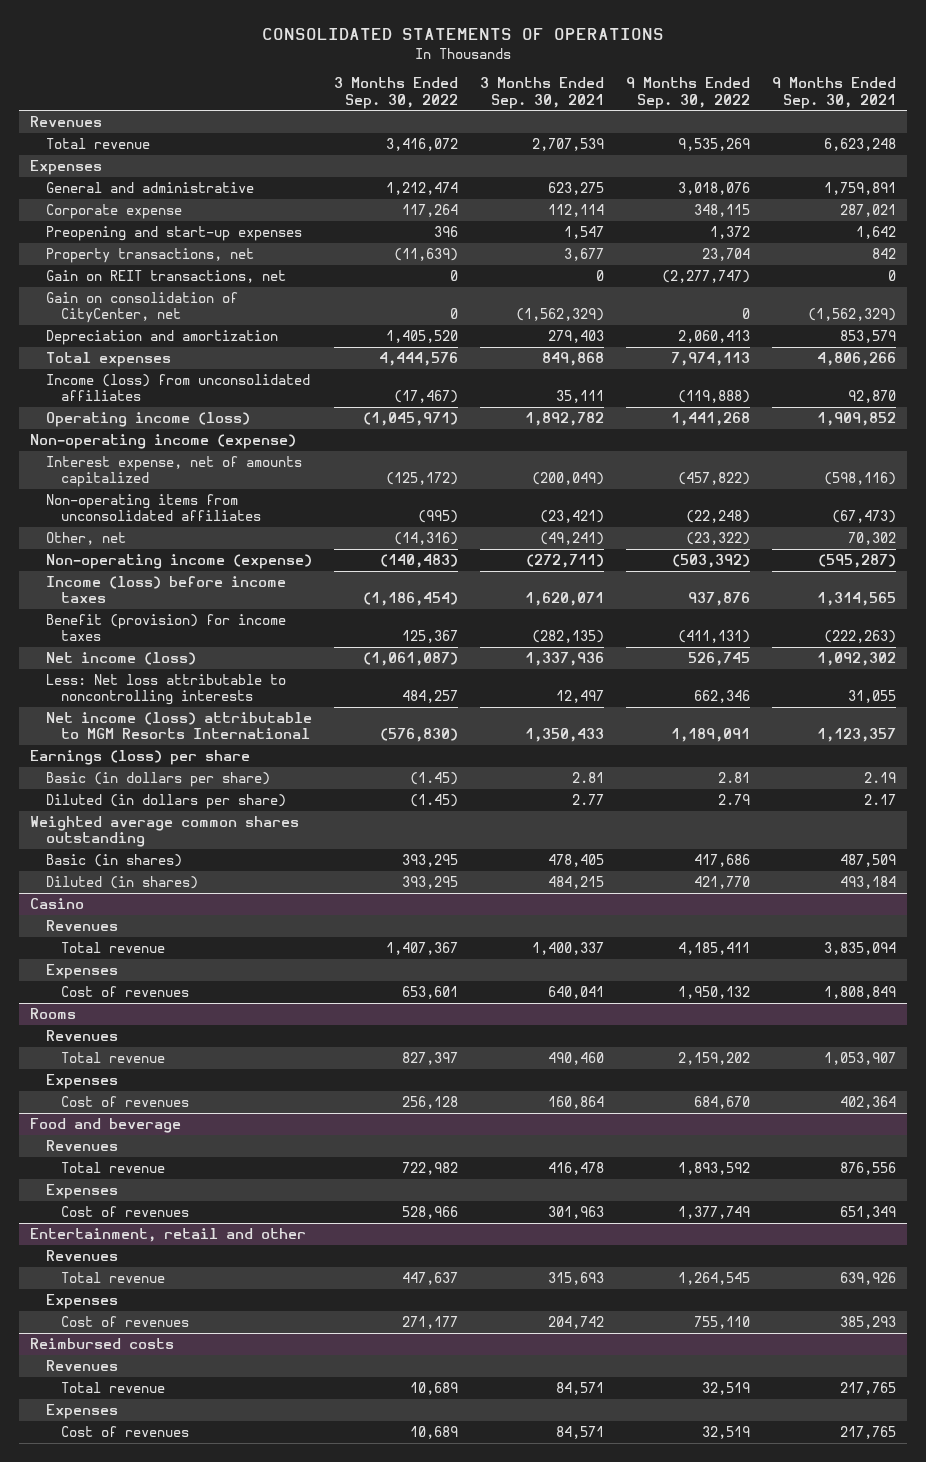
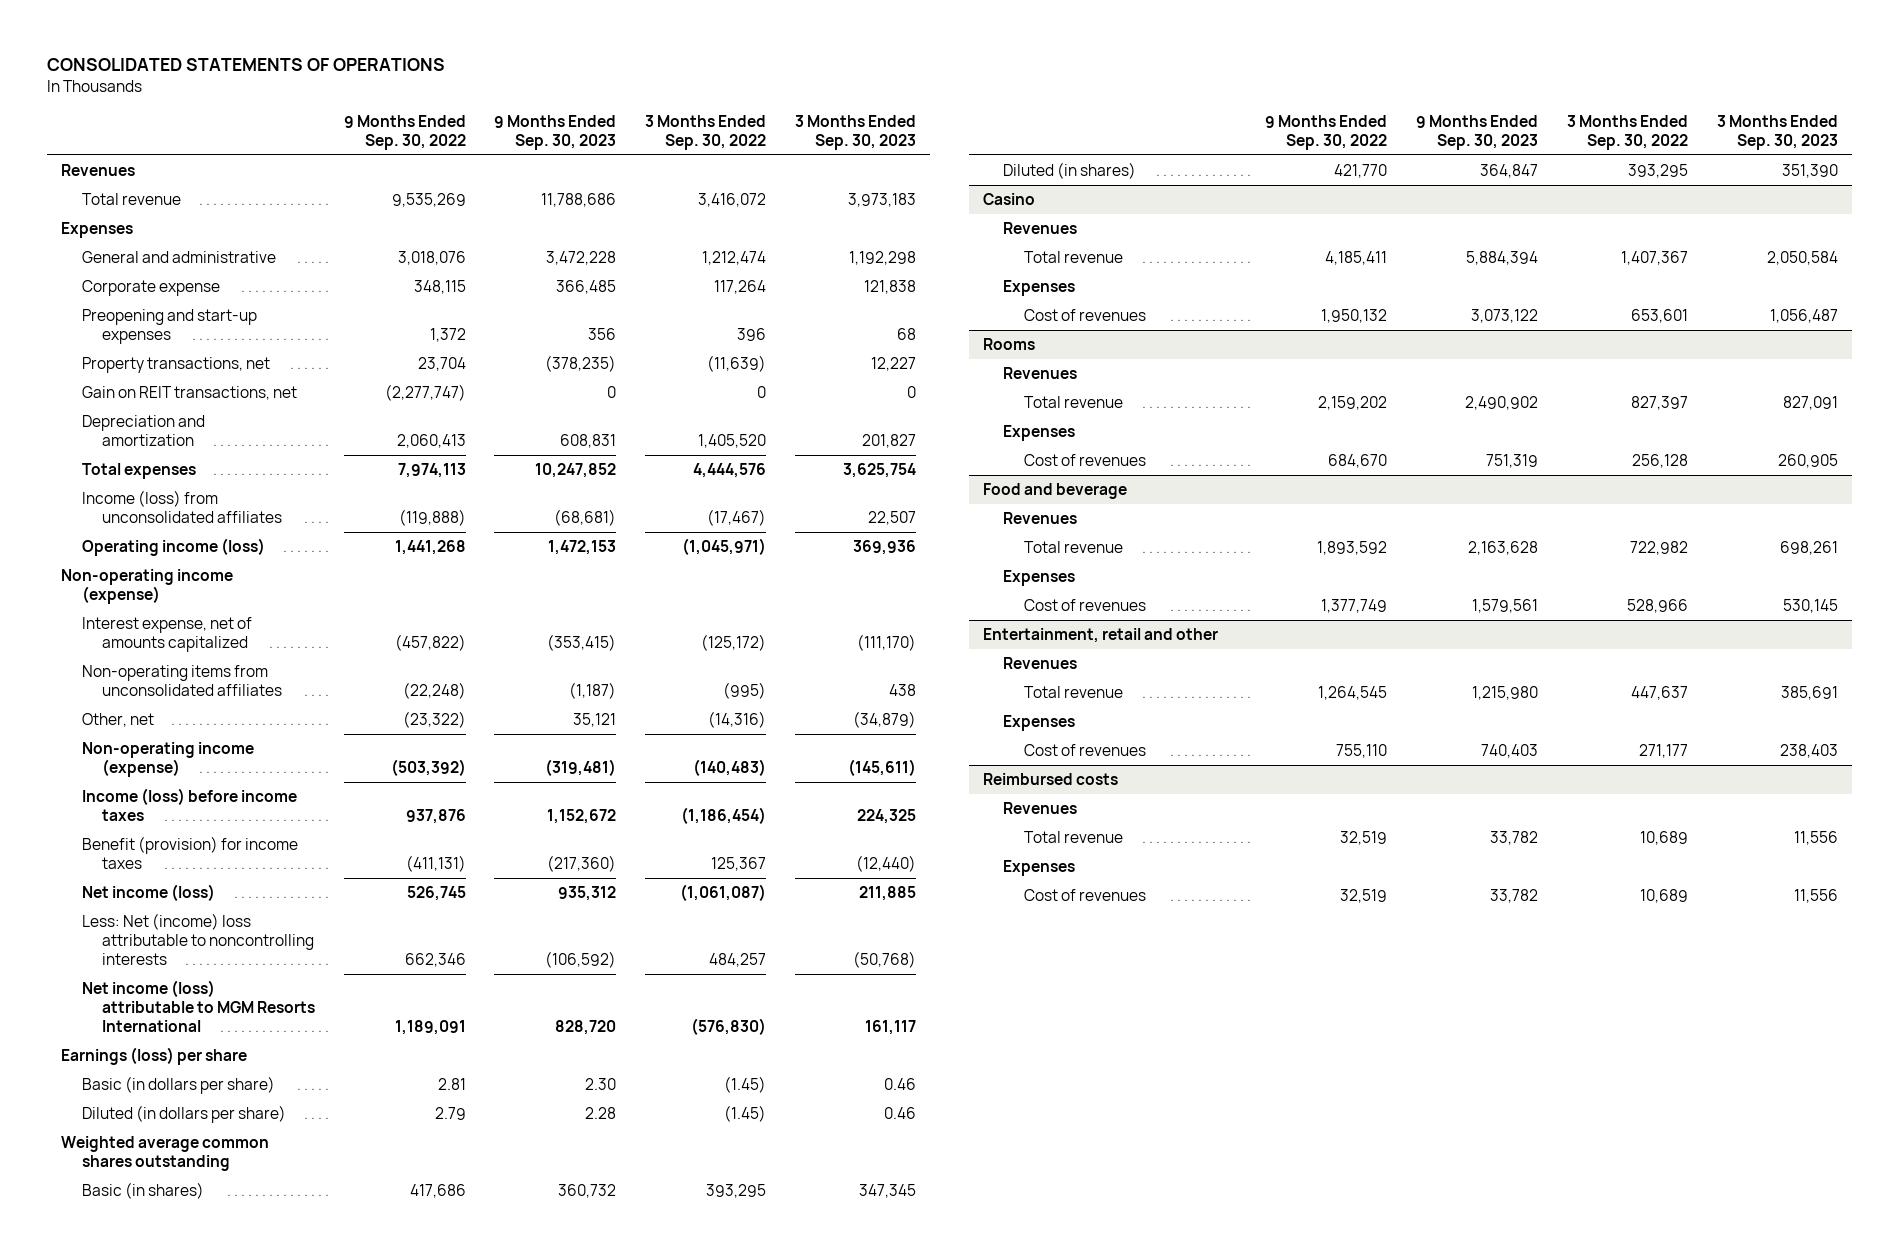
[479,77,604,109] 3 Months Ended Sep. 30, 2021 -> none
[771,77,896,109] 9 Months Ended Sep. 30, 2021 -> none
none -> [494,114,617,150] 9 Months Ended Sep. 30, 2023
none -> [794,114,916,150] 3 Months Ended Sep. 30, 2023
[45,292,238,324] Gain on consolidation of CityCenter, net -> none
[45,674,286,706] Less: Net loss attributable to noncontrolling interests -> [81,912,314,966] Less: Net (income) loss attributable to noncontrolling interests

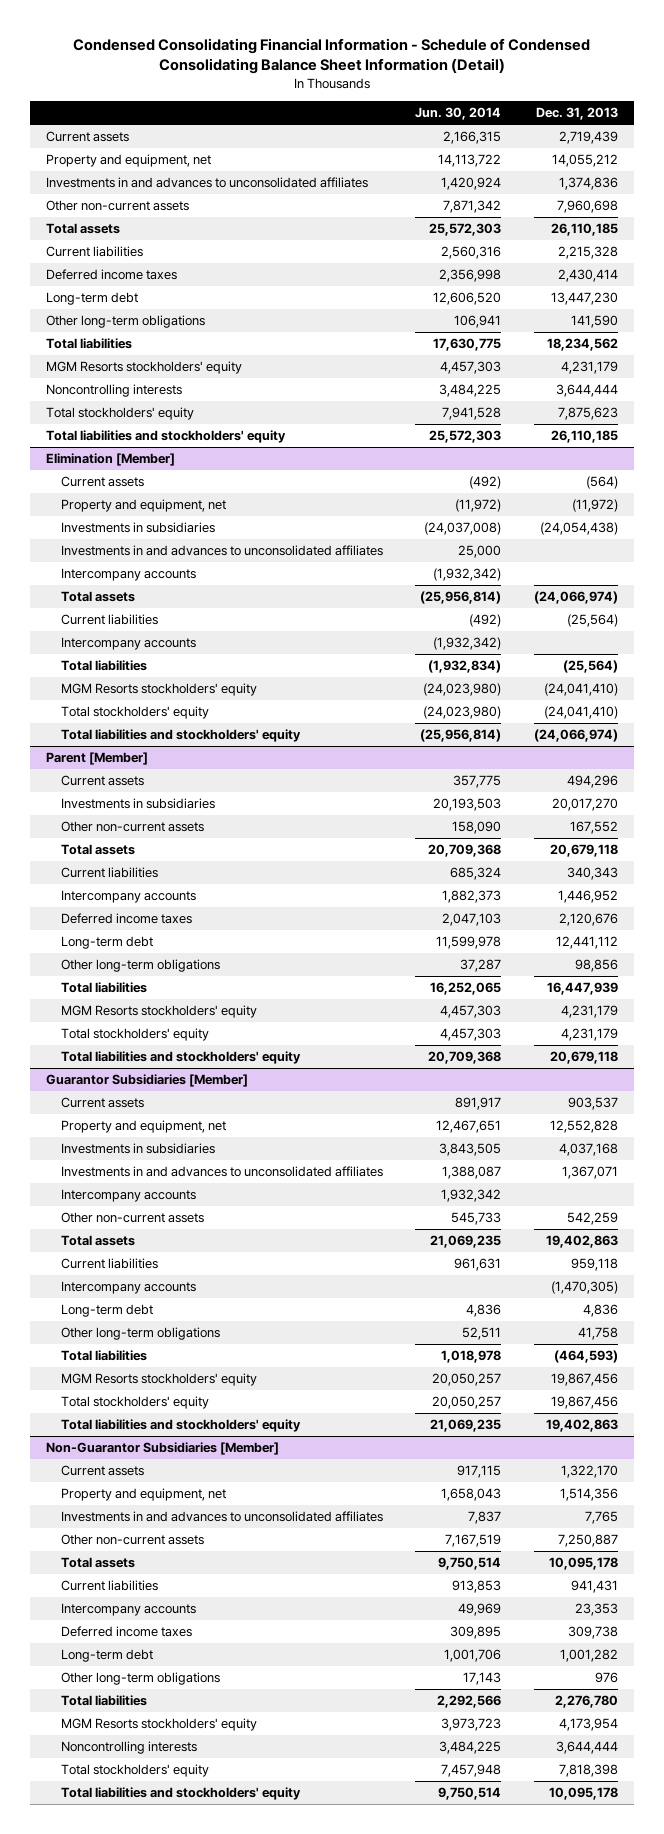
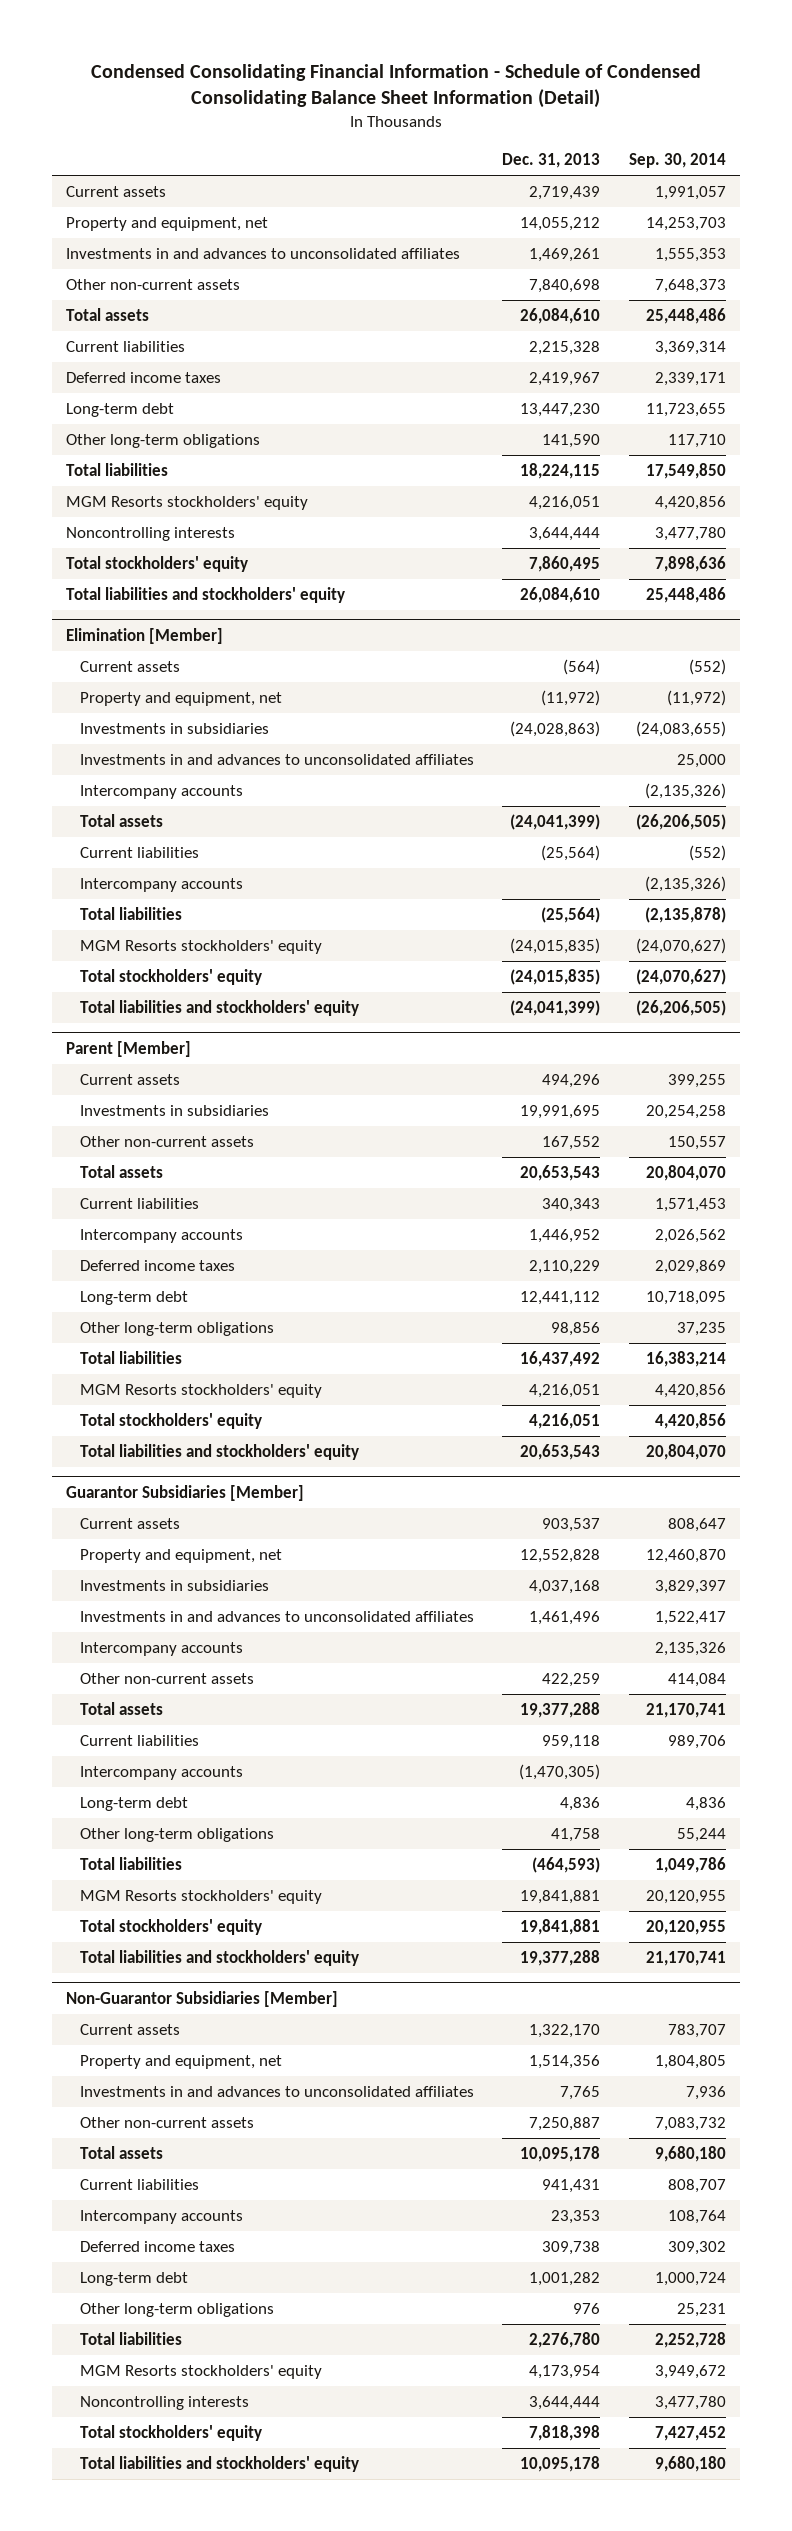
[415,107,502,121] Jun. 30, 2014 -> none
none -> [628,152,726,168] Sep. 30, 2014
[559,177,619,191] 1,374,836 -> [529,248,601,263] 1,469,261
[557,200,619,214] 7,960,698 -> [529,279,601,294] 7,840,698
[551,223,619,237] 26,110,185 -> [520,308,601,325] 26,084,610
[558,269,619,283] 2,430,414 -> [529,372,601,387] 2,419,967
[547,338,619,352] 18,234,562 -> [520,463,601,480] 18,224,115
[561,361,619,375] 4,231,179 -> [529,496,601,511] 4,216,051
[558,407,619,421] 7,875,623 -> [529,556,601,573] 7,860,495
[551,430,619,444] 26,110,185 -> [520,587,601,604] 26,084,610
[540,522,619,536] (24,054,438) -> [510,721,601,738] (24,028,863)
[534,591,619,605] (24,066,974) -> [510,814,601,831] (24,041,399)
[544,683,619,697] (24,041,410) -> [510,938,601,955] (24,015,835)
[544,706,619,720] (24,041,410) -> [510,969,601,986] (24,015,835)
[534,729,619,743] (24,066,974) -> [510,1000,601,1017] (24,041,399)
[552,798,619,812] 20,017,270 -> [520,1105,601,1120] 19,991,695
[550,844,619,858] 20,679,118 -> [520,1165,601,1182] 20,653,543
[559,913,619,927] 2,120,676 -> [529,1260,601,1275] 2,110,229
[547,982,619,996] 16,447,939 -> [520,1351,601,1368] 16,437,492
[561,1005,619,1019] 4,231,179 -> [529,1384,601,1399] 4,216,051
[561,1028,619,1042] 4,231,179 -> [529,1413,601,1430] 4,216,051
[550,1051,619,1065] 20,679,118 -> [520,1444,601,1461] 20,653,543
[562,1166,619,1180] 1,367,071 -> [529,1611,601,1626] 1,461,496
[567,1212,619,1226] 542,259 -> [542,1673,601,1688] 422,259
[546,1235,619,1249] 19,402,863 -> [520,1702,601,1719] 19,377,288
[551,1373,619,1387] 19,867,456 -> [520,1890,601,1905] 19,841,881
[551,1396,619,1410] 19,867,456 -> [520,1919,601,1936] 19,841,881
[546,1419,619,1433] 19,402,863 -> [520,1950,601,1967] 19,377,288

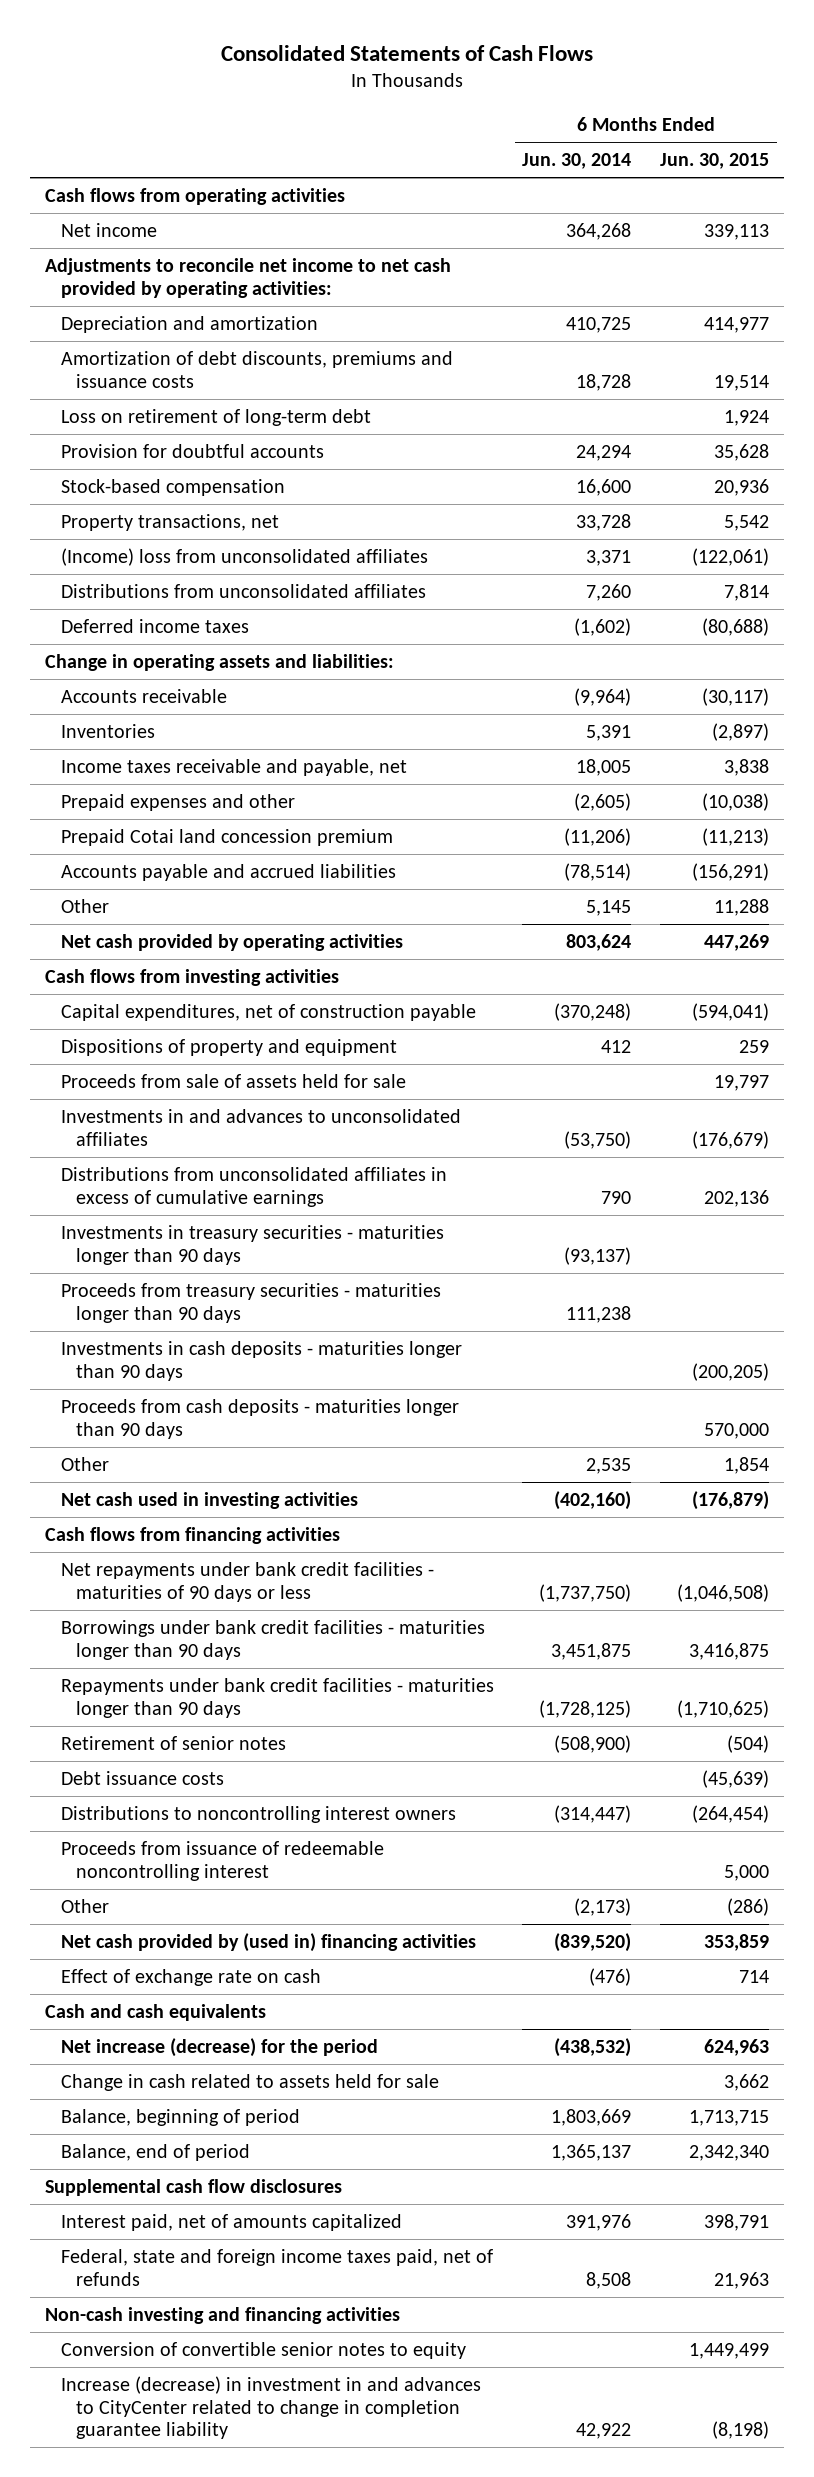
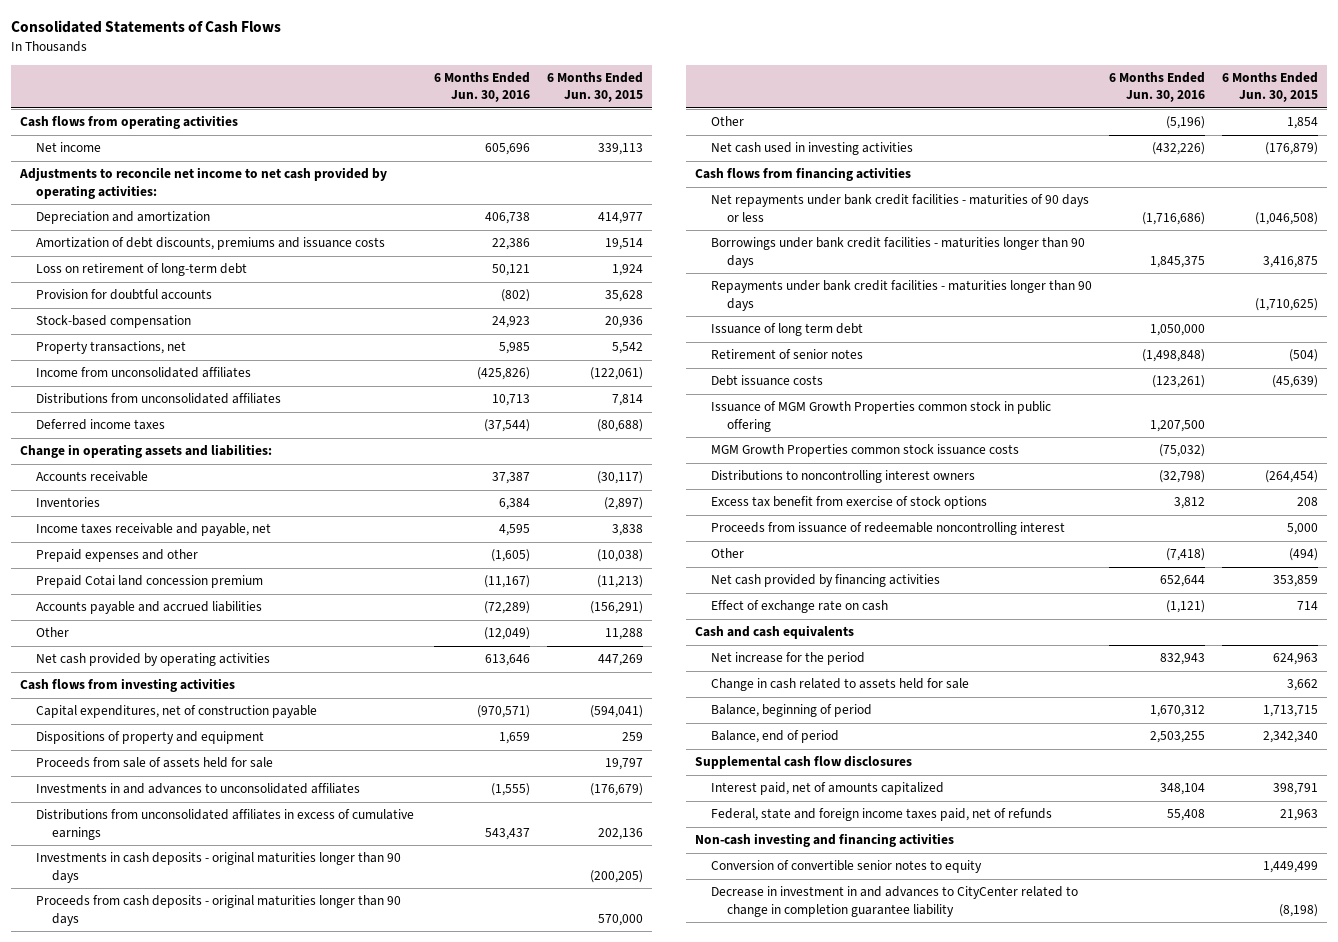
[522,153,632,170] Jun. 30, 2014 -> none
none -> [434,71,531,103] 6 Months Ended Jun. 30, 2016
[60,547,428,566] (Income) loss from unconsolidated affiliates -> [36,367,252,379] Income from unconsolidated affiliates
[60,1224,444,1265] Investments in treasury securities - maturities longer than 90 days -> none
[60,1282,441,1323] Proceeds from treasury securities - maturities longer than 90 days -> none
[60,1340,462,1381] Investments in cash deposits - maturities longer than 90 days -> [36,852,402,883] Investments in cash deposits - original maturities longer than 90 days
[60,1398,459,1439] Proceeds from cash deposits - maturities longer than 90 days -> [36,895,402,926] Proceeds from cash deposits - original maturities longer than 90 days
none -> [710,323,863,337] Issuance of long term debt
none -> [710,401,1051,432] Issuance of MGM Growth Properties common stock in public offering
none -> [710,444,1019,458] MGM Growth Properties common stock issuance costs
none -> [710,496,987,510] Excess tax benefit from exercise of stock options
[727,1897,770,1916] (286) -> [1288,548,1318,562] (494)
[60,1932,476,1952] Net cash provided by (used in) financing activities -> [710,574,940,588] Net cash provided by financing activities
[60,2037,378,2057] Net increase (decrease) for the period -> [710,652,865,666] Net increase for the period
[60,2375,481,2440] Increase (decrease) in investment in and advances to CityCenter related to change in completion guarantee liability -> [710,886,1078,917] Decrease in investment in and advances to CityCenter related to change in completion guarantee liability

